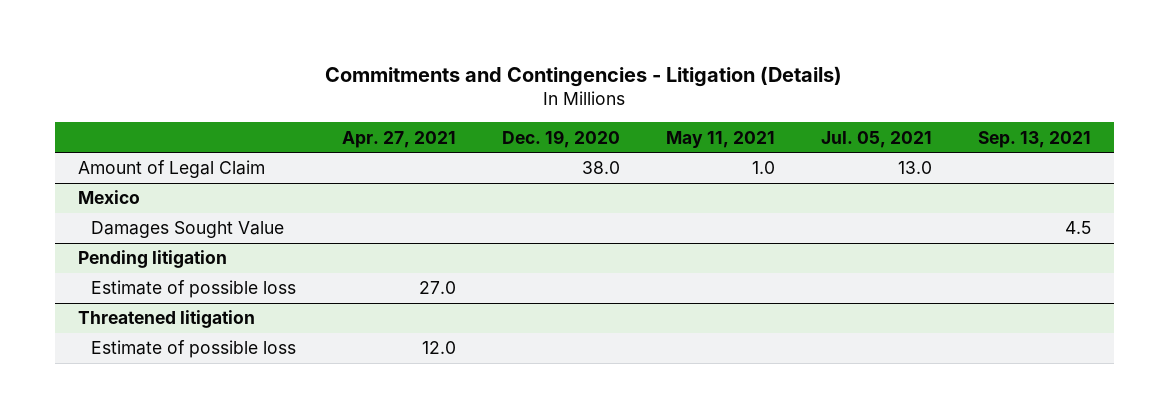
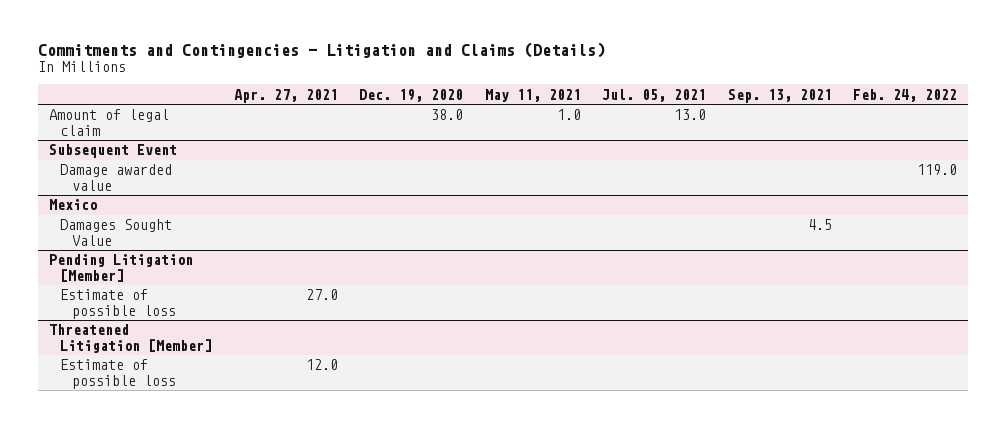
[325,65,843,87] Commitments and Contingencies - Litigation (Details) -> [37,42,605,59] Commitments and Contingencies - Litigation and Claims (Details)
none -> [853,88,958,102] Feb. 24, 2022
[77,160,265,179] Amount of Legal Claim -> [48,109,169,136] Amount of legal claim
none -> [48,144,177,159] Subsequent Event
none -> [60,164,173,191] Damage awarded value
[77,250,227,269] Pending litigation -> [48,254,193,282] Pending Litigation [Member]
[77,310,255,329] Threatened litigation -> [48,324,213,353] Threatened Litigation [Member]

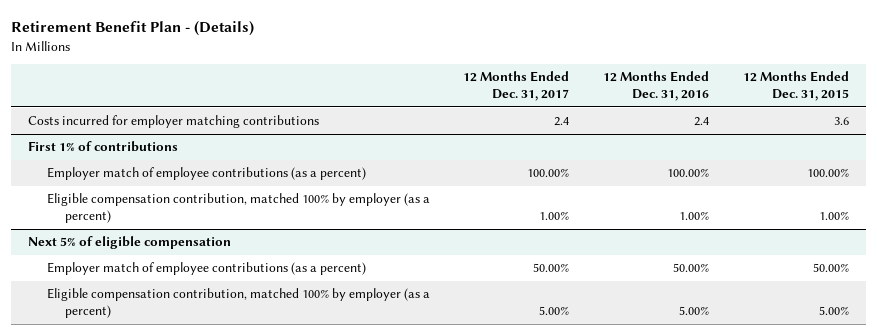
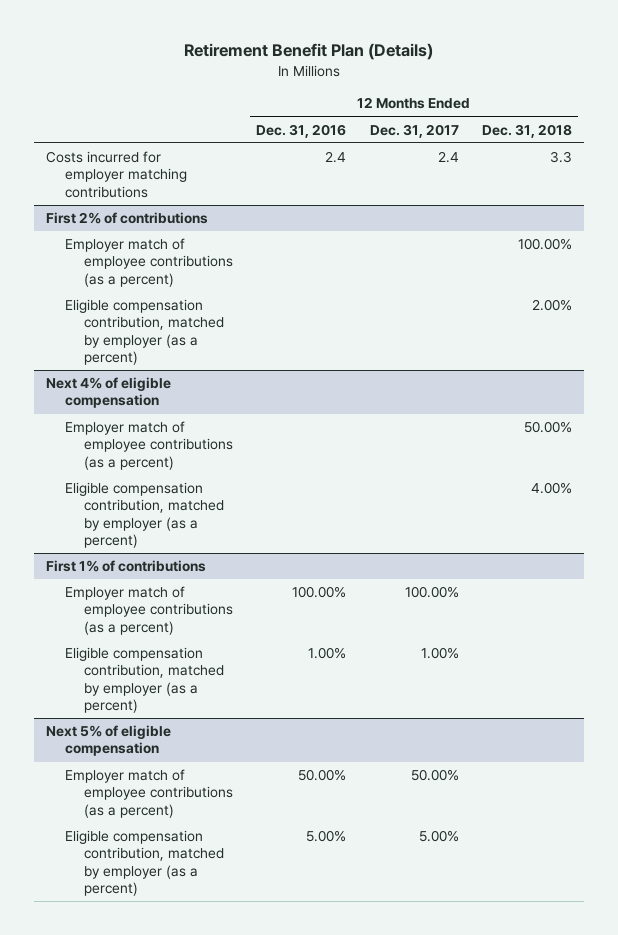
[11,21,255,37] Retirement Benefit Plan - (Details) -> [184,43,434,61] Retirement Benefit Plan (Details)
[742,71,849,102] 12 Months Ended Dec. 31, 2015 -> none
none -> [482,123,573,138] Dec. 31, 2018
none -> [46,212,209,225] First 2% of contributions
none -> [64,238,233,287] Employer match of employee contributions (as a percent)
none -> [64,299,224,365] Eligible compensation contribution, matched by employer (as a percent)
none -> [46,377,172,409] Next 4% of eligible compensation
none -> [64,421,233,470] Employer match of employee contributions (as a percent)
none -> [64,482,224,548] Eligible compensation contribution, matched by employer (as a percent)
[46,193,430,224] Eligible compensation contribution, matched 100% by employer (as a percent) -> [64,647,224,713] Eligible compensation contribution, matched by employer (as a percent)
[46,288,430,319] Eligible compensation contribution, matched 100% by employer (as a percent) -> [64,830,224,896] Eligible compensation contribution, matched by employer (as a percent)

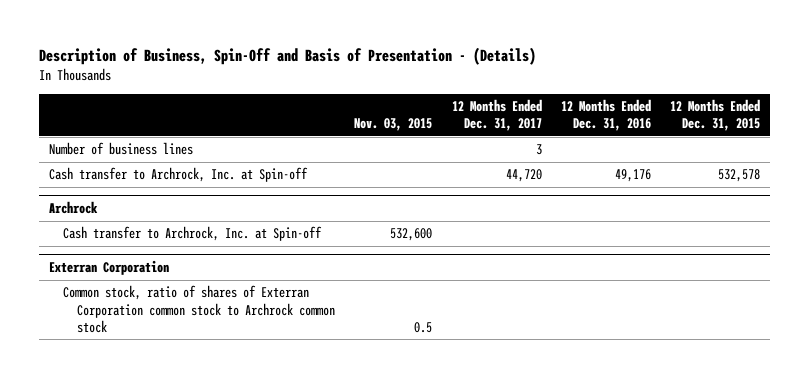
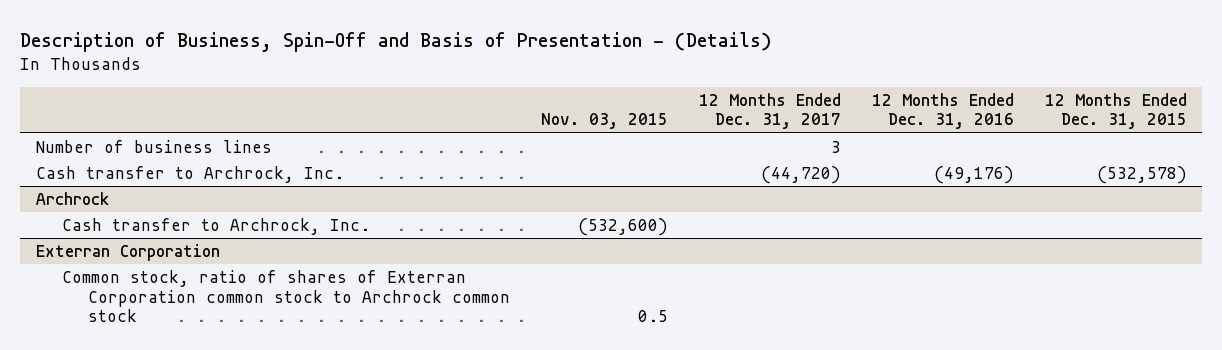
[48,167,308,183] Cash transfer to Archrock, Inc. at Spin-off -> [35,166,344,184] Cash transfer to Archrock, Inc.
[505,169,542,183] 44,720 -> [760,166,841,185] (44,720)
[615,169,652,183] 49,176 -> [933,166,1014,185] (49,176)
[718,169,761,183] 532,578 -> [1096,166,1187,185] (532,578)
[62,226,322,242] Cash transfer to Archrock, Inc. at Spin-off -> [62,218,371,236] Cash transfer to Archrock, Inc.
[390,228,433,242] 532,600 -> [578,218,669,237] (532,600)

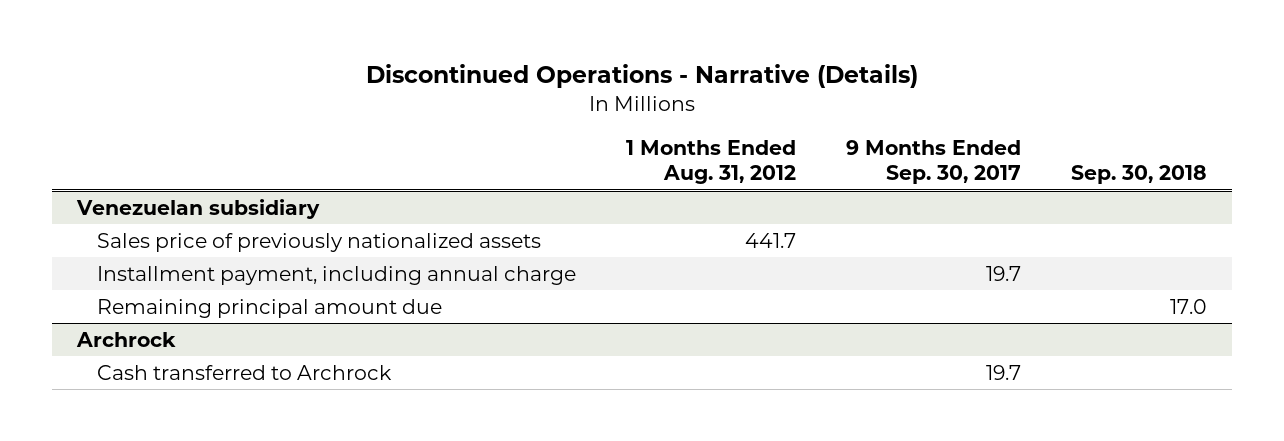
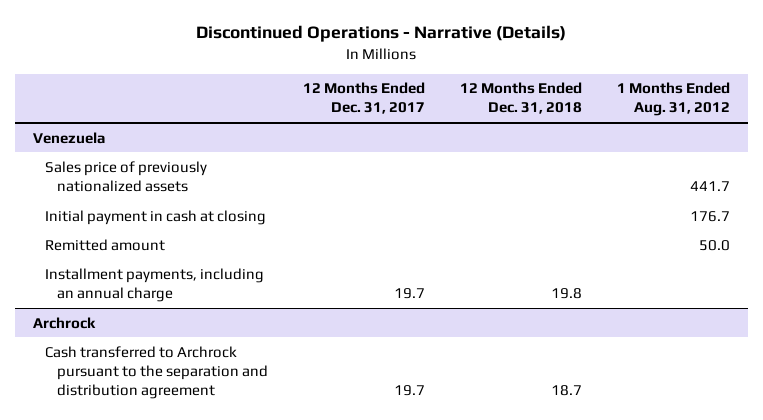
[846,140,1022,185] 9 Months Ended Sep. 30, 2017 -> none
[1071,165,1208,185] Sep. 30, 2018 -> none
none -> [302,82,425,115] 12 Months Ended Dec. 31, 2017
none -> [460,82,583,115] 12 Months Ended Dec. 31, 2018
[75,198,320,219] Venezuelan subsidiary -> [32,131,105,144] Venezuela
[97,298,443,318] Remaining principal amount due -> none
none -> [44,209,266,225] Initial payment in cash at closing
none -> [44,238,165,251] Remitted amount
[97,265,577,285] Installment payment, including annual charge -> [44,267,264,302] Installment payments, including an annual charge
[97,364,393,380] Cash transferred to Archrock -> [44,345,268,399] Cash transferred to Archrock pursuant to the separation and distribution agreement

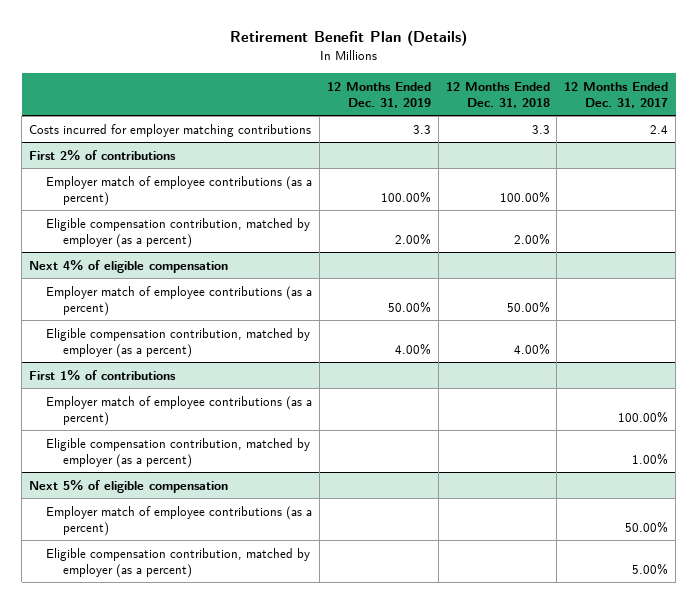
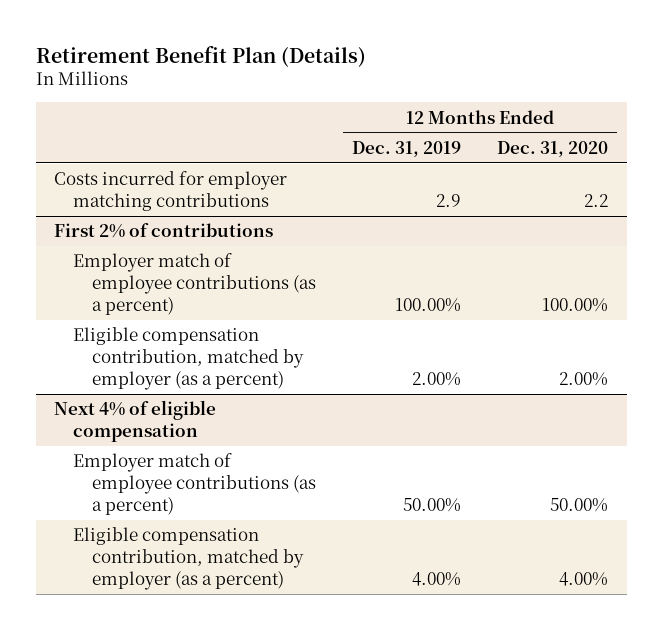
[445,81,550,108] 12 Months Ended Dec. 31, 2018 -> none
[564,81,669,108] 12 Months Ended Dec. 31, 2017 -> none
none -> [497,140,609,157] Dec. 31, 2020
[412,124,431,134] 3.3 -> [435,194,461,208] 2.9
[28,369,176,380] First 1% of contributions -> none
[45,395,312,426] Employer match of employee contributions (as a percent) -> none
[45,437,310,468] Eligible compensation contribution, matched by employer (as a percent) -> none
[28,479,228,493] Next 5% of eligible compensation -> none
[45,505,312,536] Employer match of employee contributions (as a percent) -> none
[45,547,310,578] Eligible compensation contribution, matched by employer (as a percent) -> none

